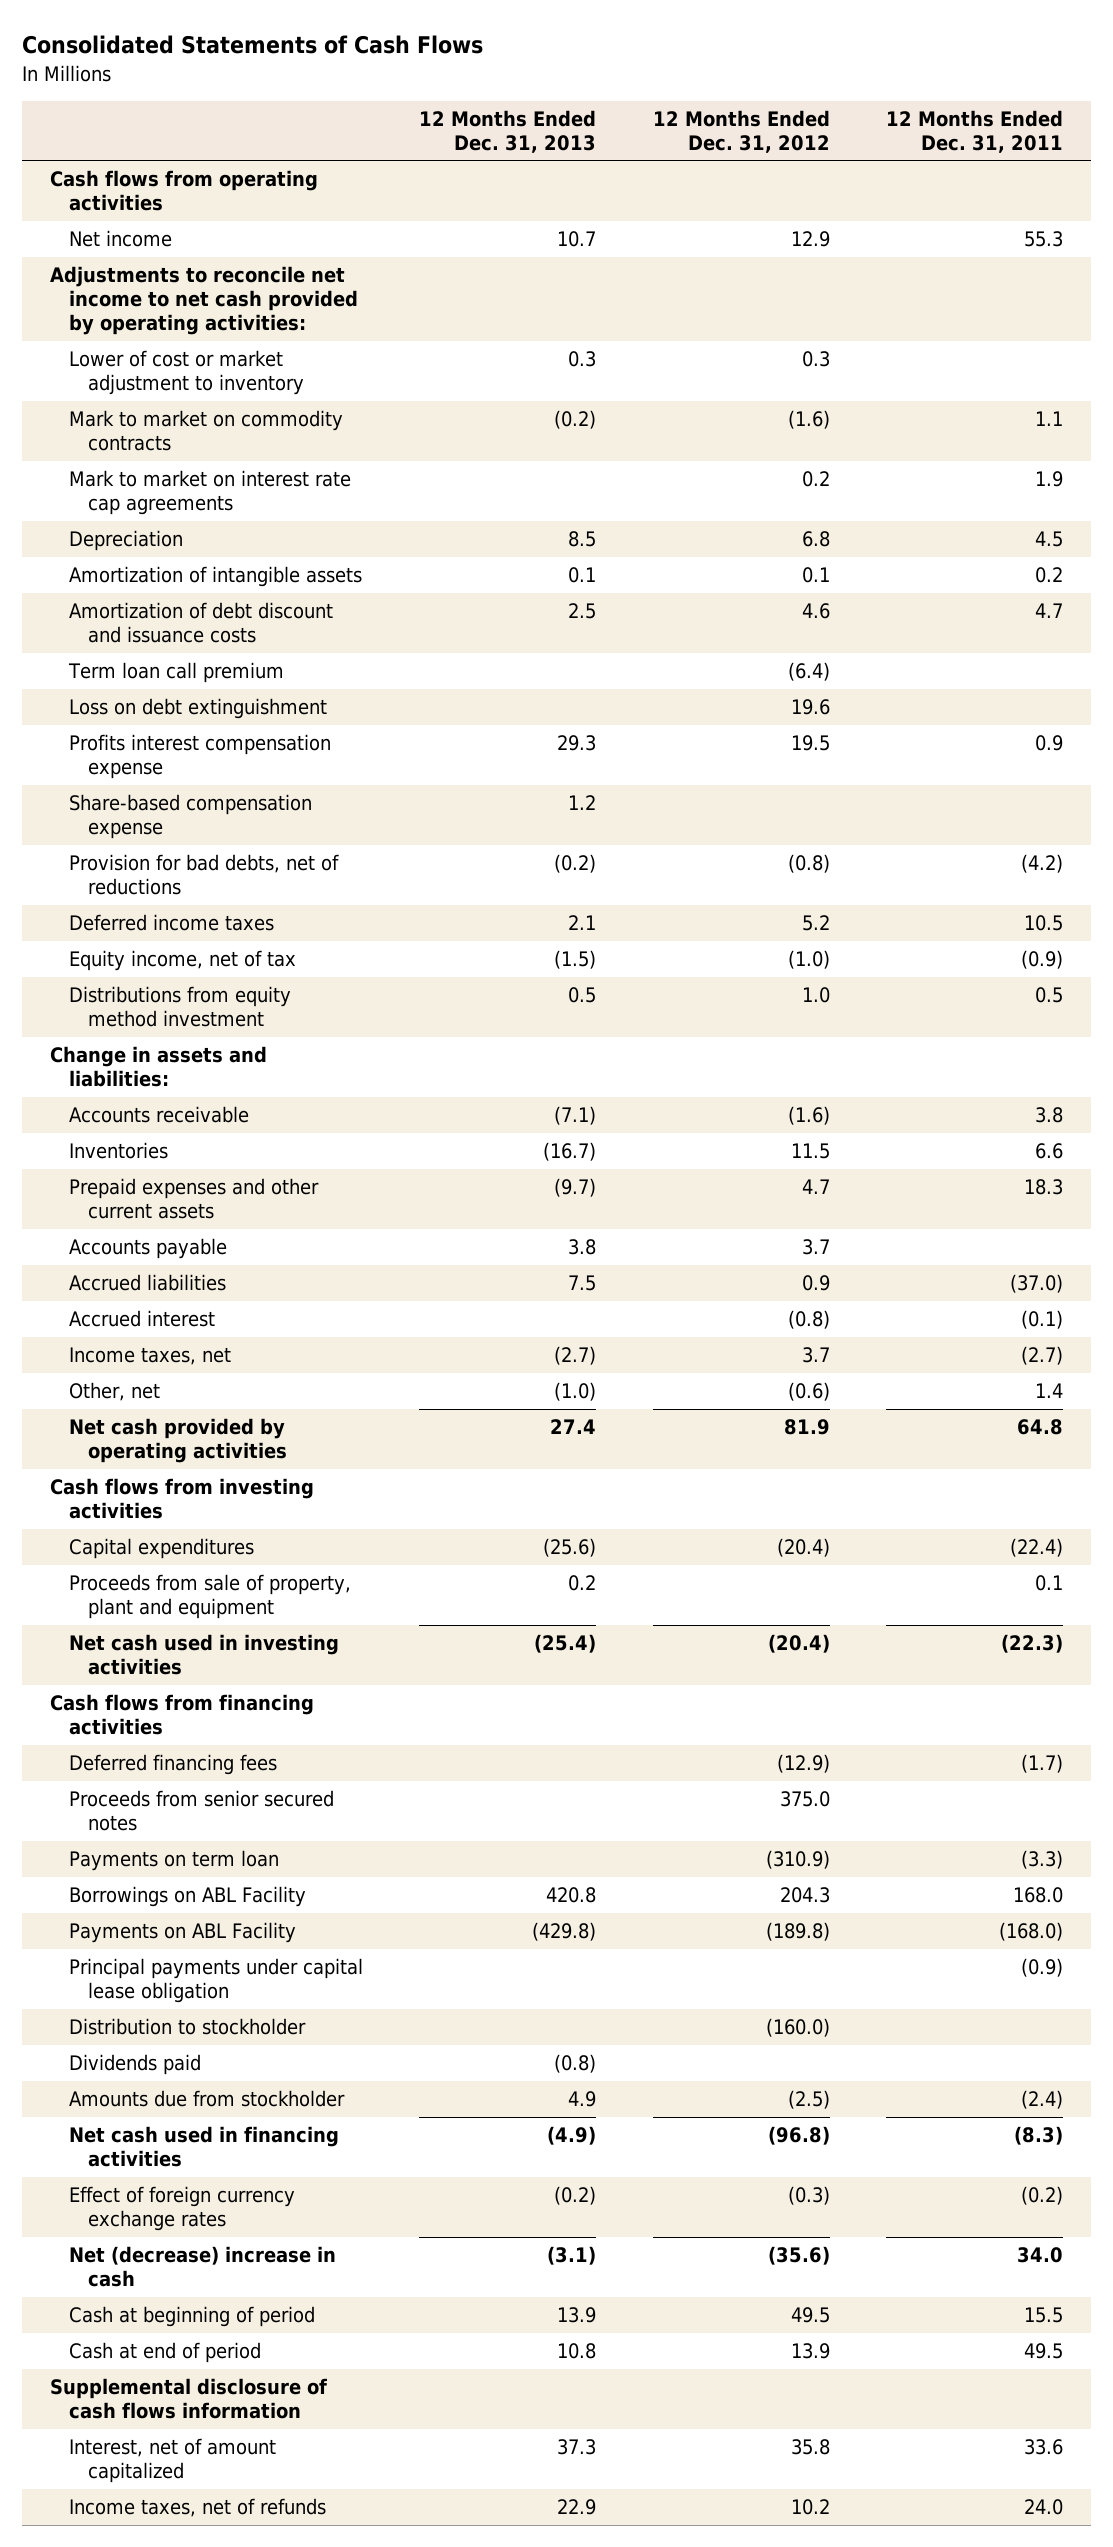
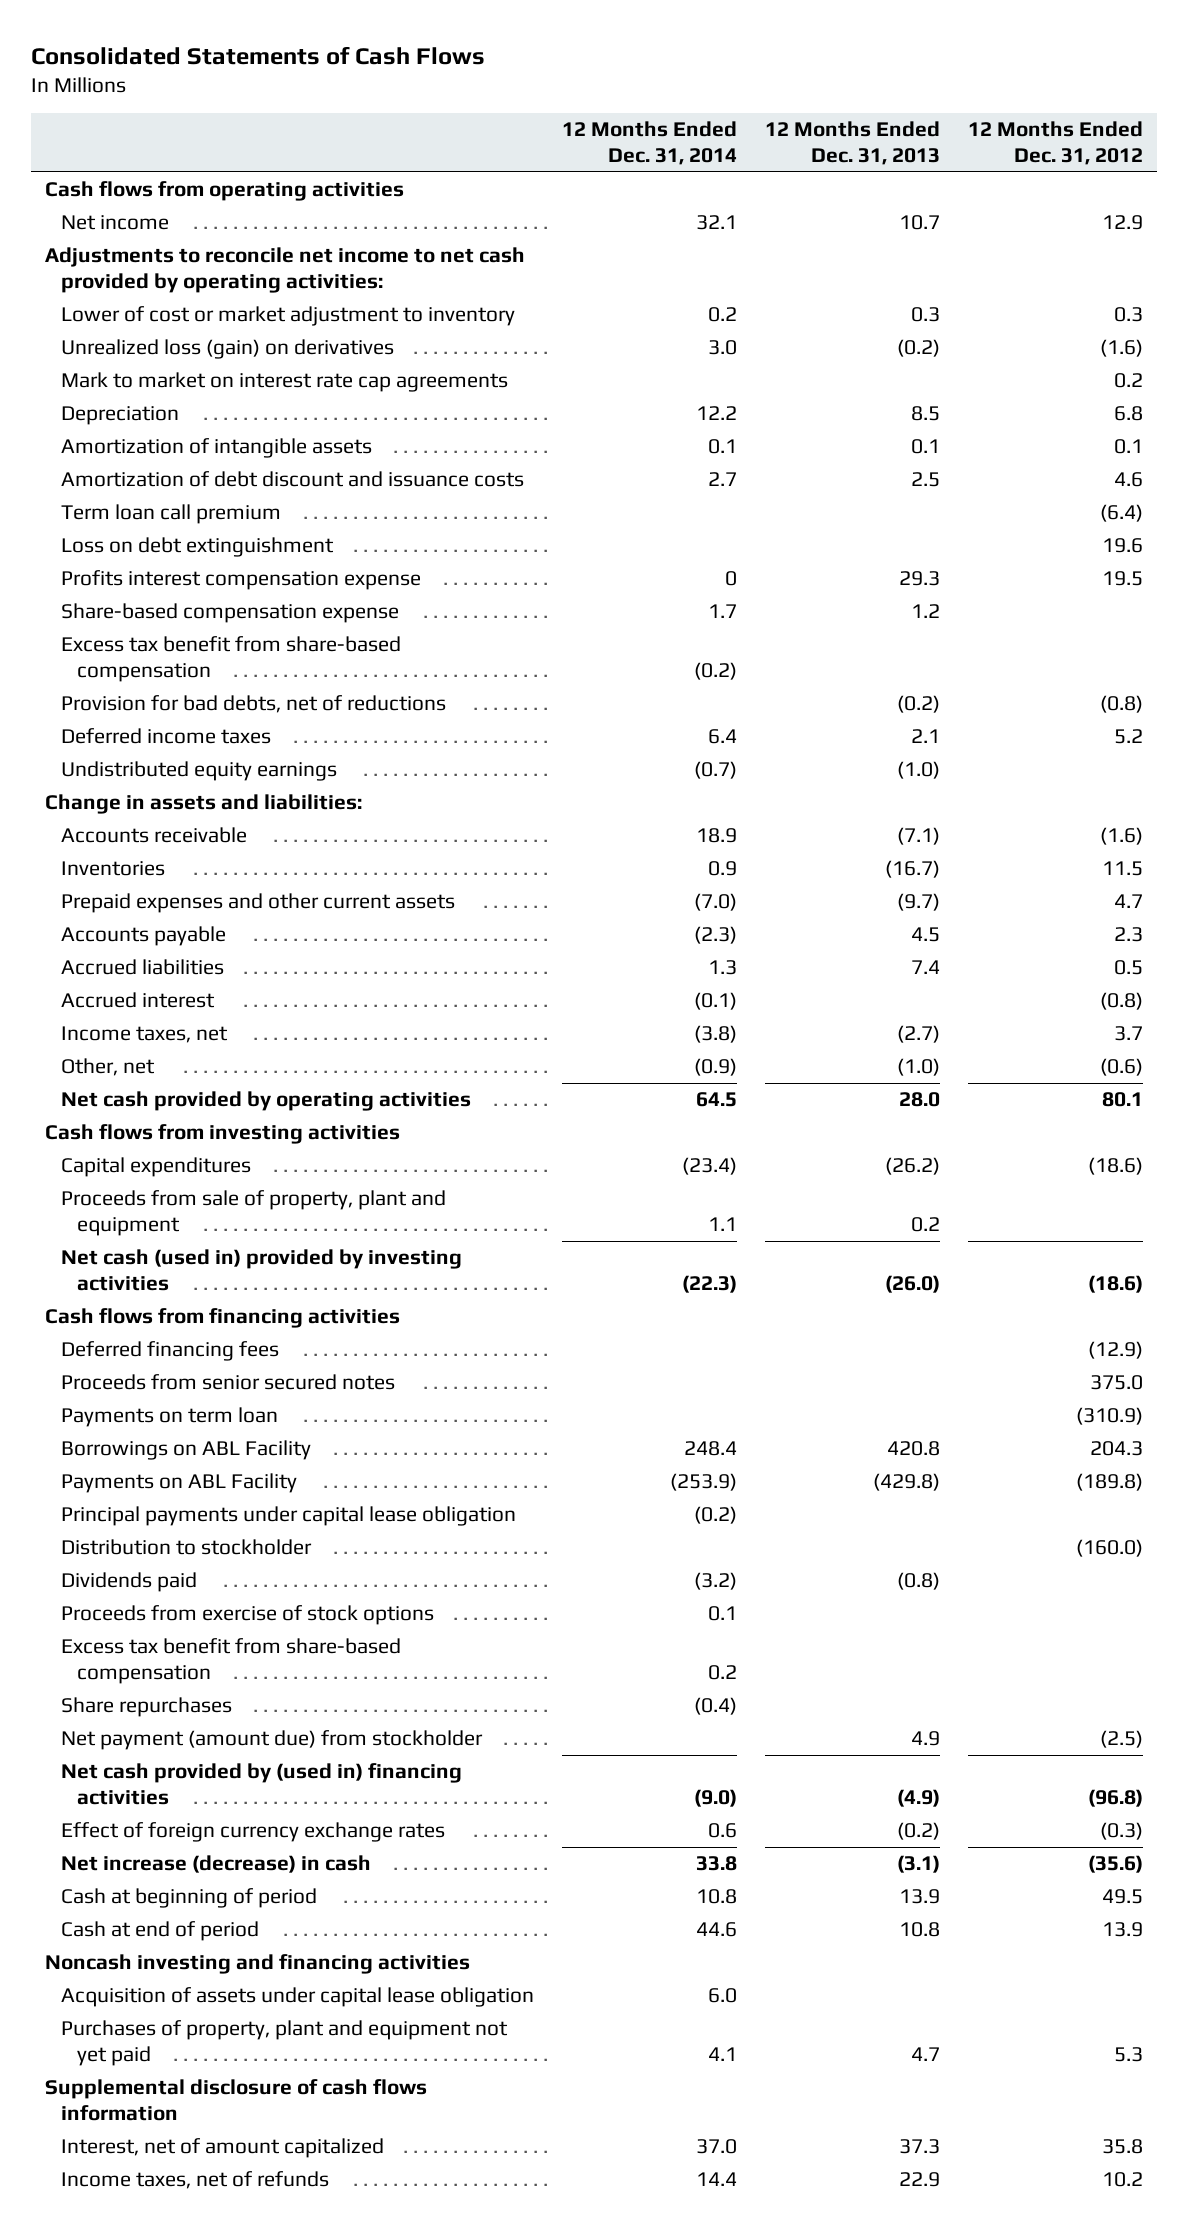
[885,109,1063,153] 12 Months Ended Dec. 31, 2011 -> none
none -> [562,121,738,166] 12 Months Ended Dec. 31, 2014
[69,410,344,452] Mark to market on commodity contracts -> [61,339,395,360] Unrealized loss (gain) on derivatives
none -> [61,636,402,683] Excess tax benefit from share-based compensation
[69,950,297,972] Equity income, net of tax -> none
[69,986,292,1028] Distributions from equity method investment -> none
none -> [61,761,338,782] Undistributed equity earnings
[568,1239,597,1256] 3.8 -> [911,927,941,943] 4.5
[801,1239,830,1256] 3.7 -> [1114,927,1144,943] 2.3
[568,1275,597,1292] 7.5 -> [911,960,941,975] 7.4
[801,1275,830,1292] 0.9 -> [1114,960,1144,976] 0.5
[550,1419,597,1435] 27.4 -> [899,1092,941,1108] 28.0
[783,1419,830,1436] 81.9 -> [1102,1092,1144,1108] 80.1
[543,1538,597,1558] (25.6) -> [885,1157,941,1176] (26.2)
[776,1538,830,1558] (20.4) -> [1088,1157,1144,1176] (18.6)
[69,1634,340,1676] Net cash used in investing activities -> [61,1249,463,1292] Net cash (used in) provided by investing activities
[534,1634,597,1654] (25.4) -> [885,1275,941,1294] (26.0)
[767,1634,830,1654] (20.4) -> [1088,1275,1144,1294] (18.6)
none -> [61,1605,435,1626] Proceeds from exercise of stock options
none -> [61,1638,402,1685] Excess tax benefit from share-based compensation
none -> [61,1697,233,1718] Share repurchases
[69,2090,346,2108] Amounts due from stockholder -> [61,1730,484,1751] Net payment (amount due) from stockholder
[69,2126,340,2168] Net cash used in financing activities -> [61,1763,463,1806] Net cash provided by (used in) financing activities
[69,2246,337,2288] Net (decrease) increase in cash -> [61,1855,372,1874] Net increase (decrease) in cash
none -> [45,1954,471,1975] Noncash investing and financing activities
none -> [61,1987,535,2008] Acquisition of assets under capital lease obligation
none -> [61,2020,509,2067] Purchases of property, plant and equipment not yet paid

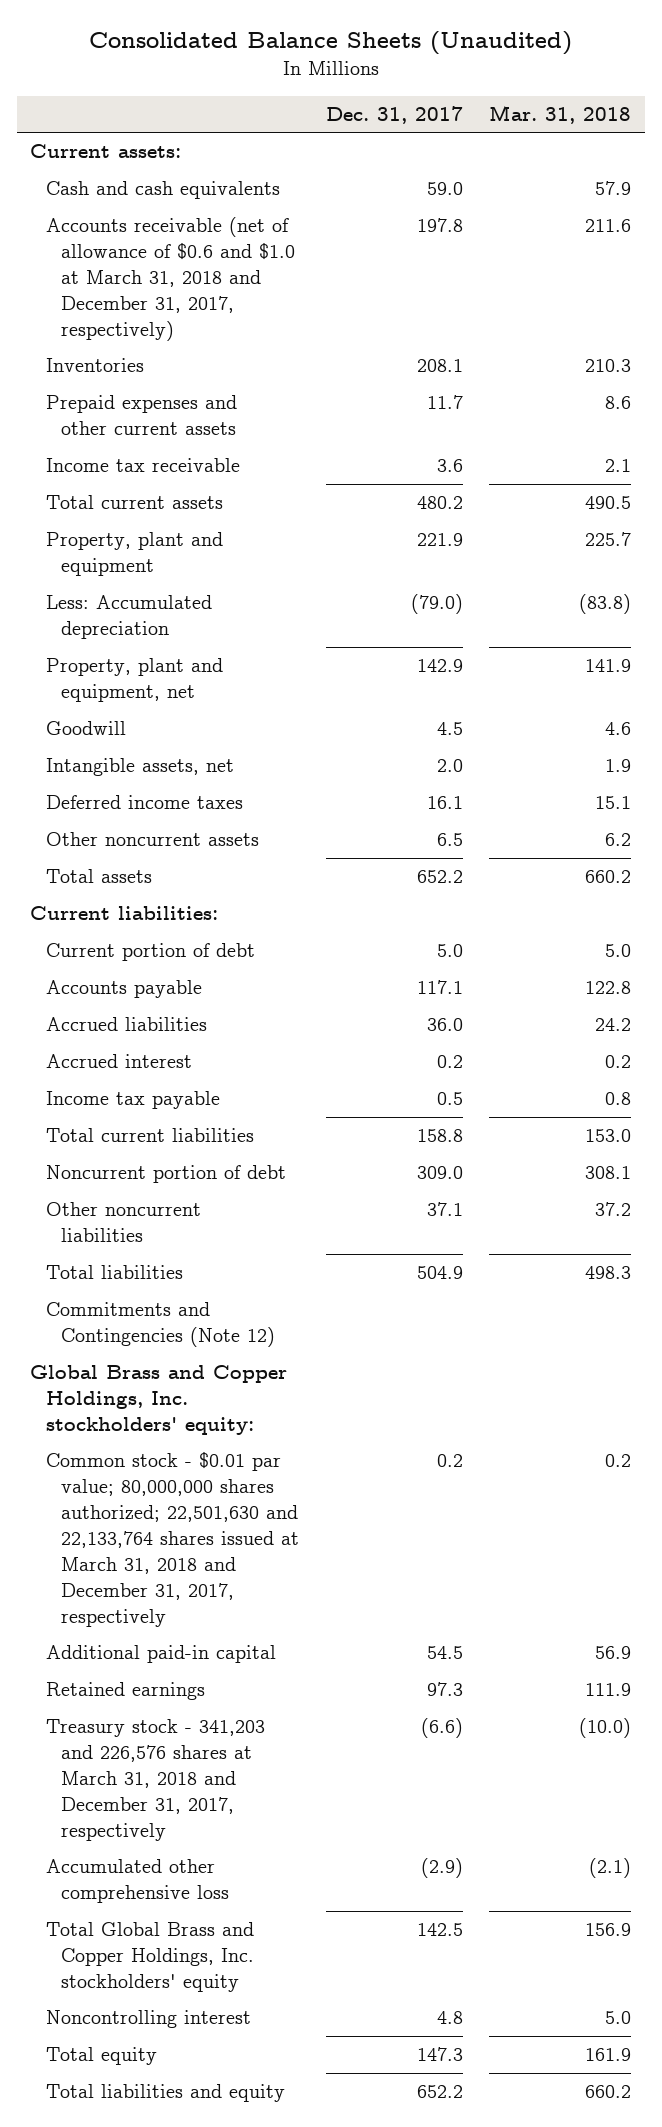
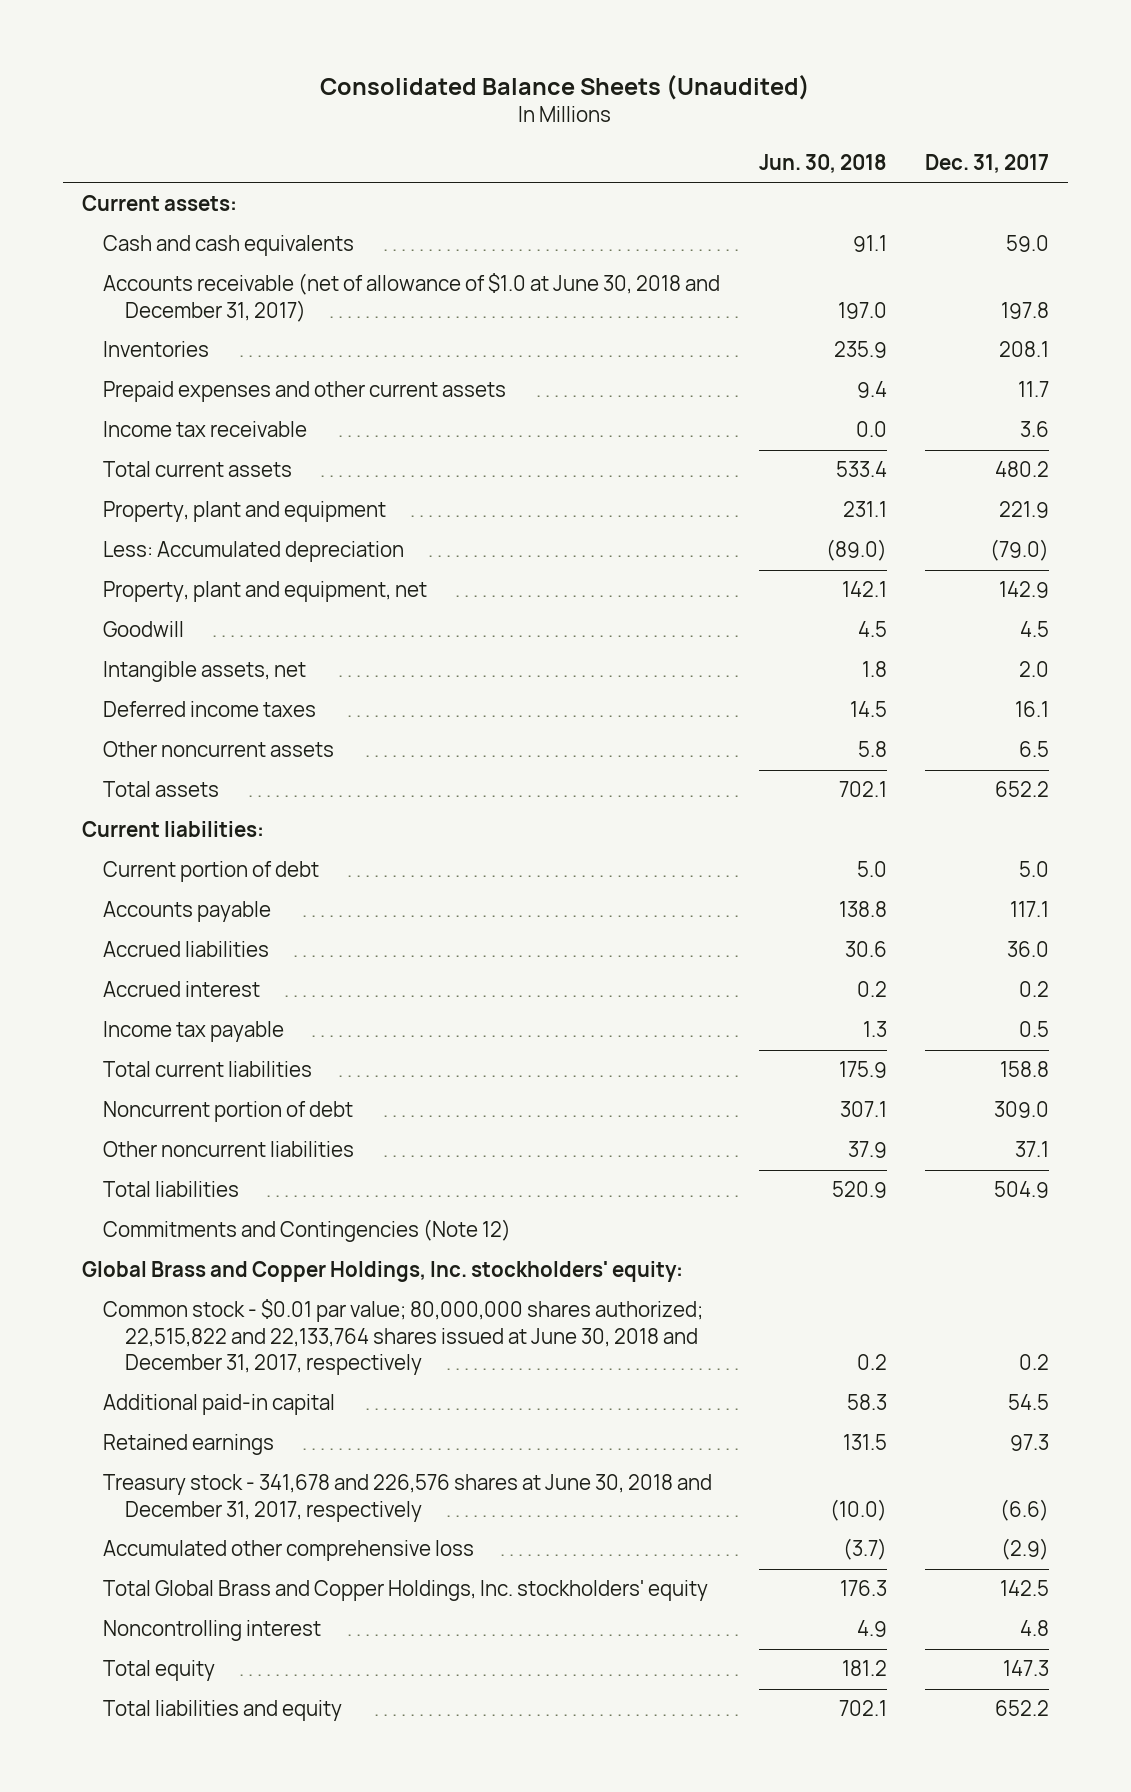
[489,104,632,124] Mar. 31, 2018 -> none
none -> [758,154,887,174] Jun. 30, 2018
[45,217,296,342] Accounts receivable (net of allowance of $0.6 and $1.0 at March 31, 2018 and December 31, 2017, respectively) -> [103,273,721,322] Accounts receivable (net of allowance of $1.0 at June 30, 2018 and December 31, 2017)
[45,1452,300,1627] Common stock - $0.01 par value; 80,000,000 shares authorized; 22,501,630 and 22,133,764 shares issued at March 31, 2018 and December 31, 2017, respectively -> [103,1299,704,1376] Common stock - $0.01 par value; 80,000,000 shares authorized; 22,515,822 and 22,133,764 shares issued at June 30, 2018 and December 31, 2017, respectively
[45,1719,265,1842] Treasury stock - 341,203 and 226,576 shares at March 31, 2018 and December 31, 2017, respectively -> [103,1474,713,1522] Treasury stock - 341,678 and 226,576 shares at June 30, 2018 and December 31, 2017, respectively

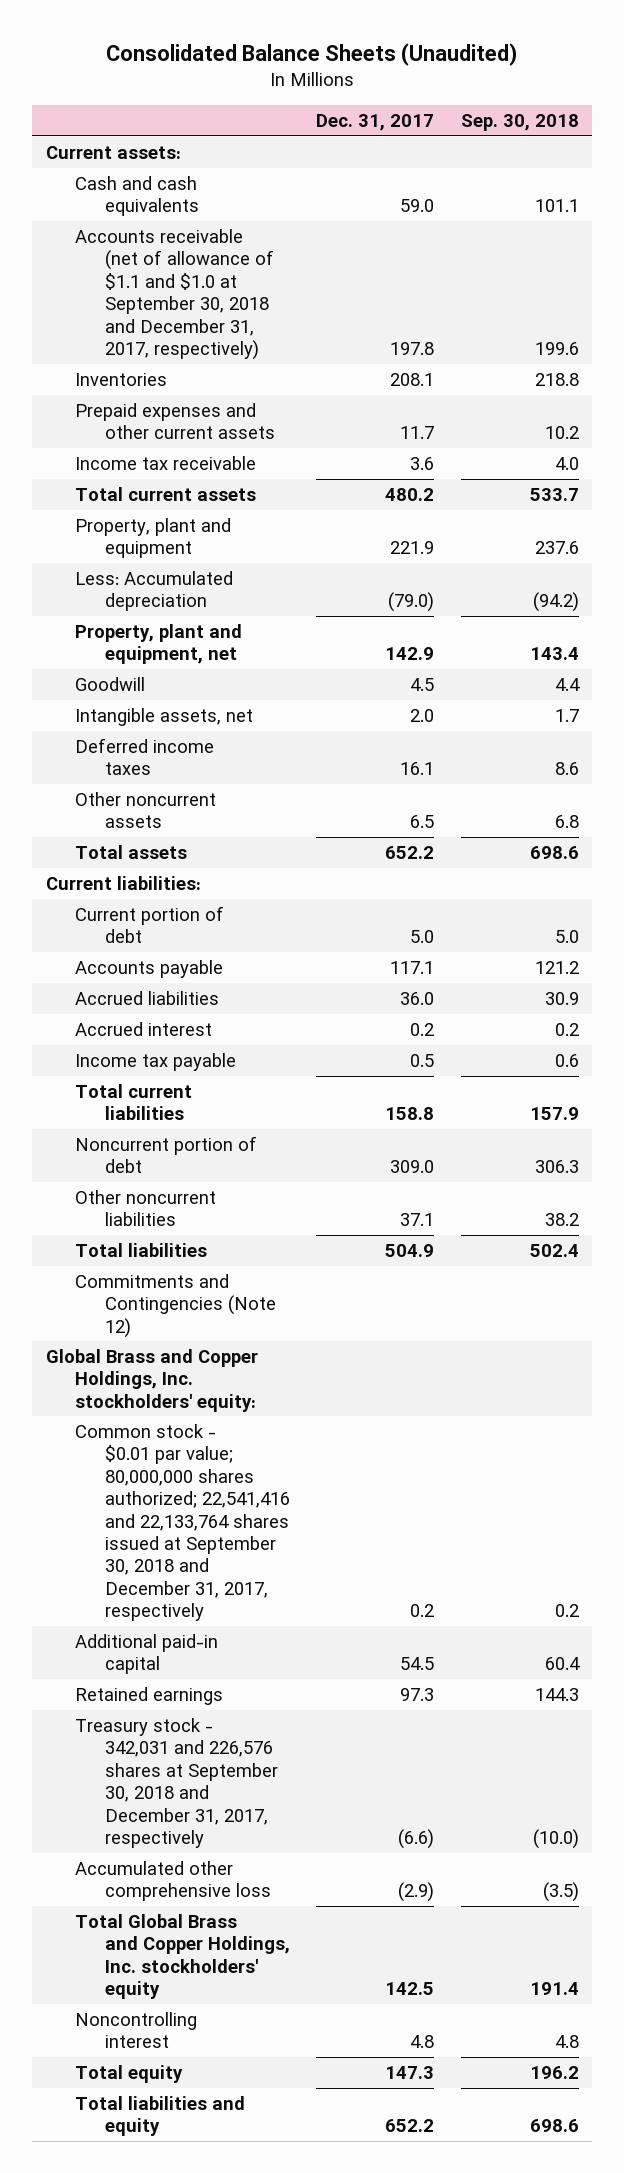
[758,154,887,174] Jun. 30, 2018 -> none
none -> [460,113,579,131] Sep. 30, 2018
[103,273,721,322] Accounts receivable (net of allowance of $1.0 at June 30, 2018 and December 31, 2017) -> [75,228,274,361] Accounts receivable (net of allowance of $1.1 and $1.0 at September 30, 2018 and December 31, 2017, respectively)
[103,1299,704,1376] Common stock - $0.01 par value; 80,000,000 shares authorized; 22,515,822 and 22,133,764 shares issued at June 30, 2018 and December 31, 2017, respectively -> [75,1423,290,1622] Common stock - $0.01 par value; 80,000,000 shares authorized; 22,541,416 and 22,133,764 shares issued at September 30, 2018 and December 31, 2017, respectively
[103,1474,713,1522] Treasury stock - 341,678 and 226,576 shares at June 30, 2018 and December 31, 2017, respectively -> [75,1717,278,1849] Treasury stock - 342,031 and 226,576 shares at September 30, 2018 and December 31, 2017, respectively

